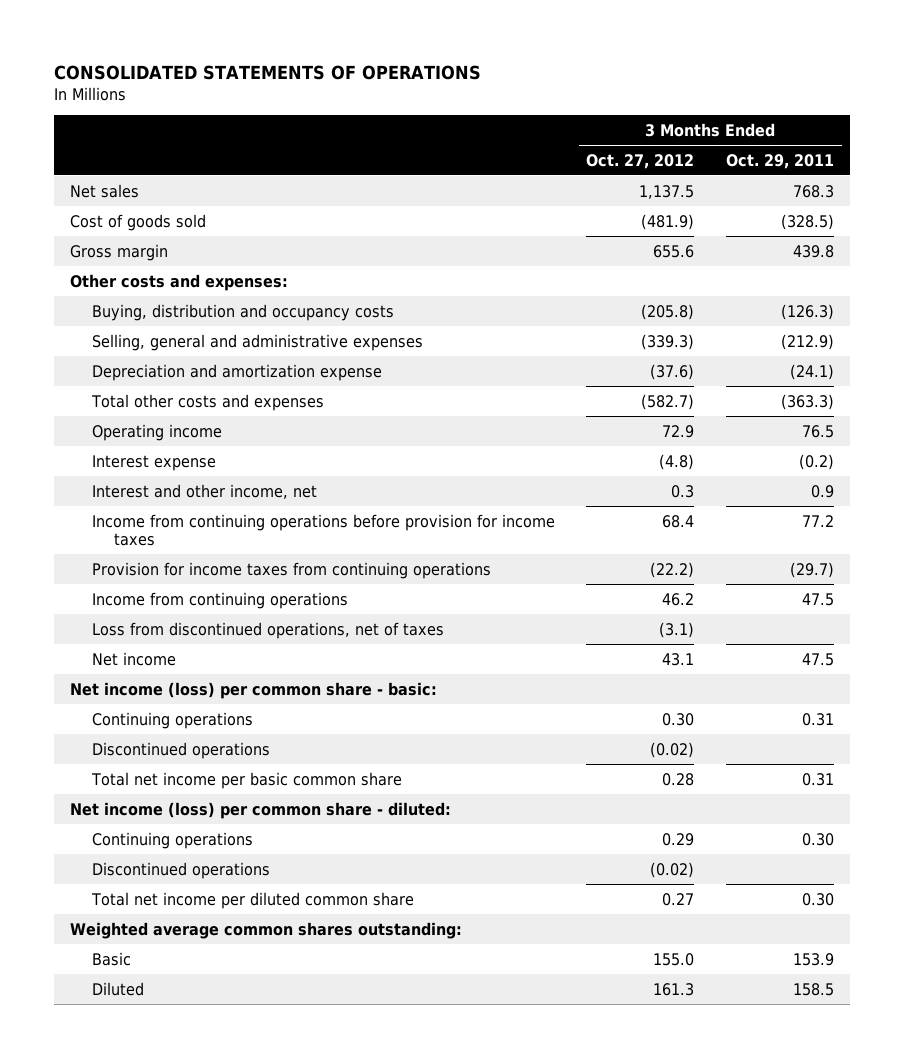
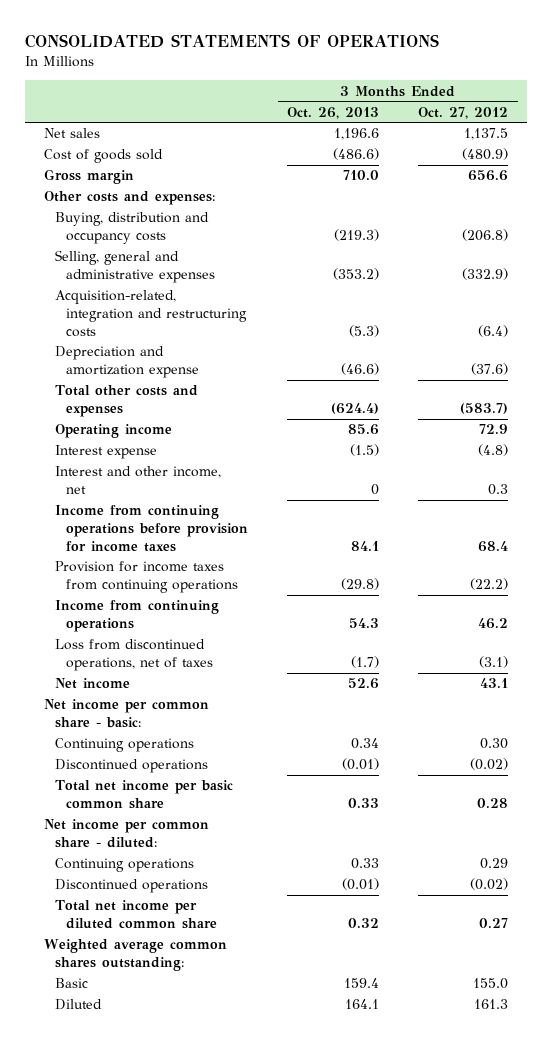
[725,153,834,169] Oct. 29, 2011 -> none
none -> [287,106,380,119] Oct. 26, 2013
[641,213,695,230] (481.9) -> [462,148,509,161] (480.9)
[653,244,695,258] 655.6 -> [468,170,509,182] 656.6
[641,303,695,320] (205.8) -> [462,229,509,242] (206.8)
[641,333,695,350] (339.3) -> [462,268,509,281] (332.9)
none -> [55,290,248,337] Acquisition-related, integration and restructuring costs
[641,393,695,410] (582.7) -> [460,403,509,415] (583.7)
[70,681,438,699] Net income (loss) per common share - basic: -> [44,699,210,729] Net income per common share - basic:
[70,801,452,819] Net income (loss) per common share - diluted: -> [44,819,210,849] Net income per common share - diluted:

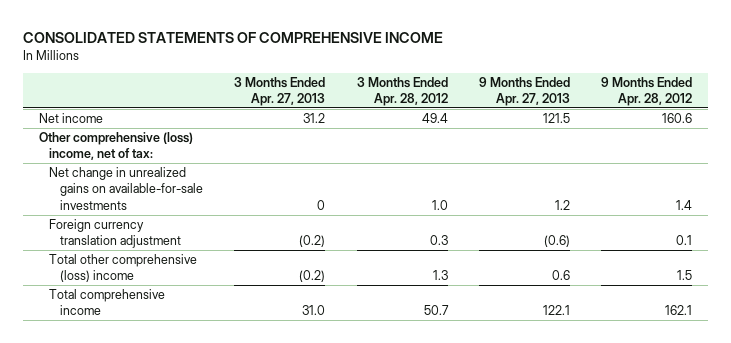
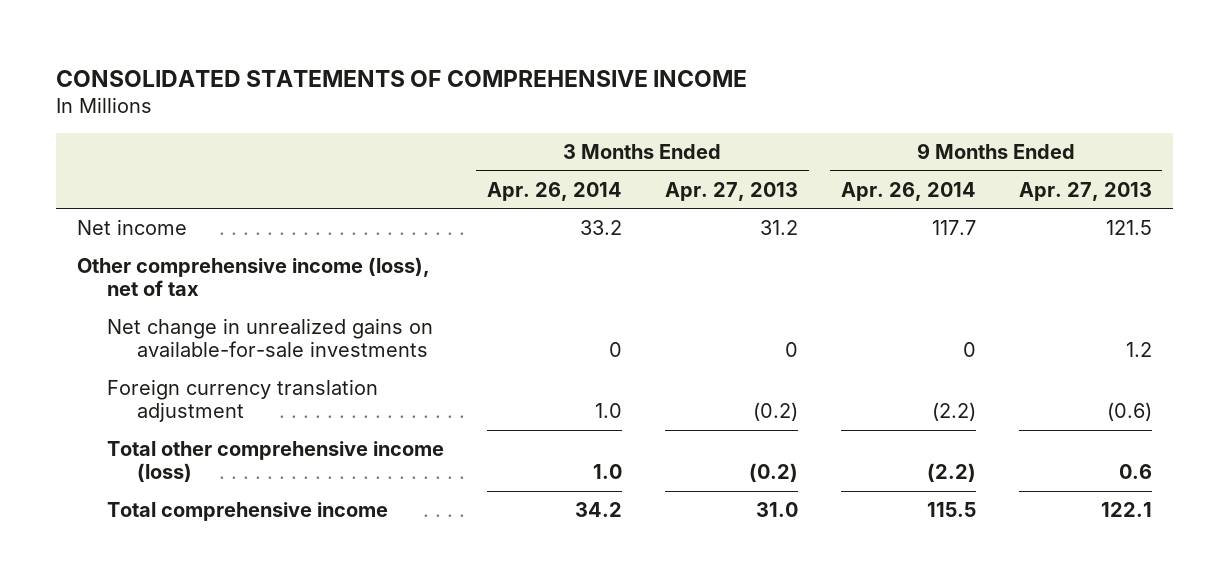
[356,76,448,106] 3 Months Ended Apr. 28, 2012 -> none
[601,76,693,106] 9 Months Ended Apr. 28, 2012 -> none
none -> [486,181,622,201] Apr. 26, 2014
none -> [840,181,976,201] Apr. 26, 2014
[38,132,193,161] Other comprehensive (loss) income, net of tax: -> [77,257,431,297] Other comprehensive income (loss), net of tax
[49,254,198,283] Total other comprehensive (loss) income -> [107,441,445,483] Total other comprehensive income (loss)

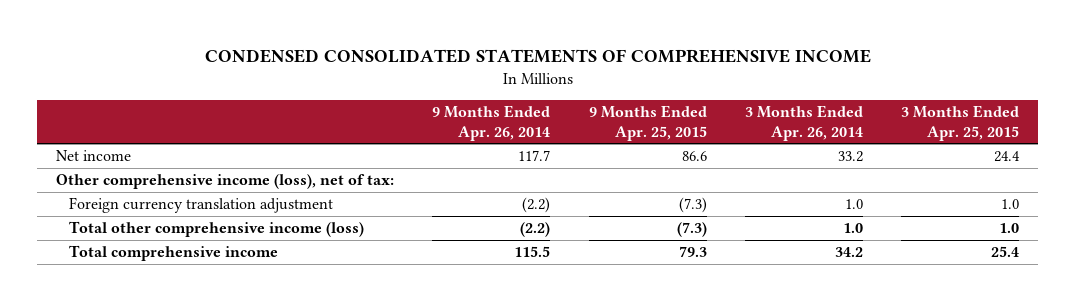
[55,69,747,87] CONSOLIDATED STATEMENTS OF COMPREHENSIVE INCOME -> [204,49,871,64] CONDENSED CONSOLIDATED STATEMENTS OF COMPREHENSIVE INCOME
[664,181,798,201] Apr. 27, 2013 -> none
[1018,181,1152,201] Apr. 27, 2013 -> none
none -> [588,105,707,141] 9 Months Ended Apr. 25, 2015
none -> [900,105,1019,141] 3 Months Ended Apr. 25, 2015
[107,318,434,358] Net change in unrealized gains on available-for-sale investments -> none
[77,257,431,297] Other comprehensive income (loss), net of tax -> [56,174,395,190] Other comprehensive income (loss), net of tax:

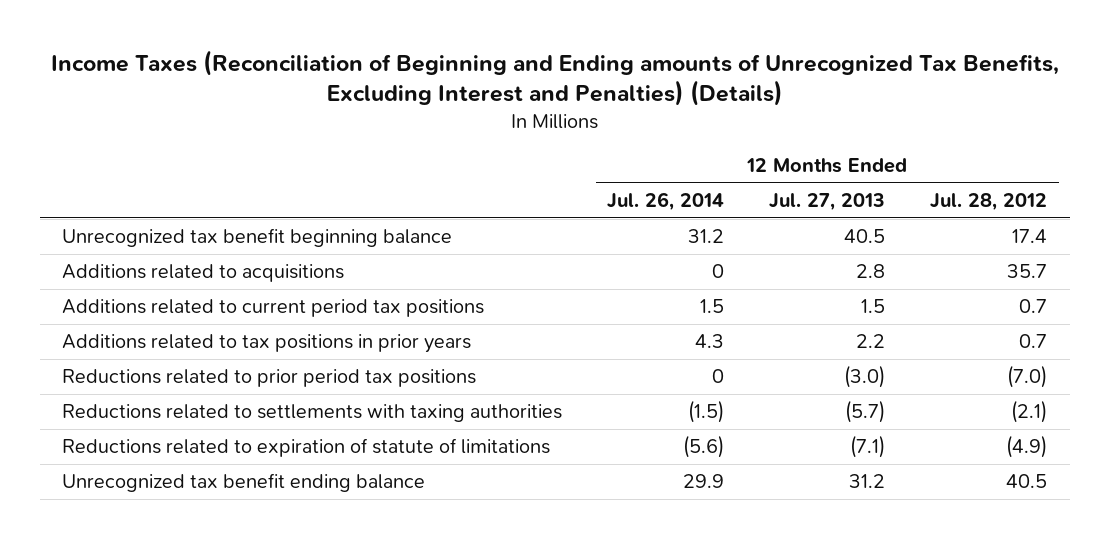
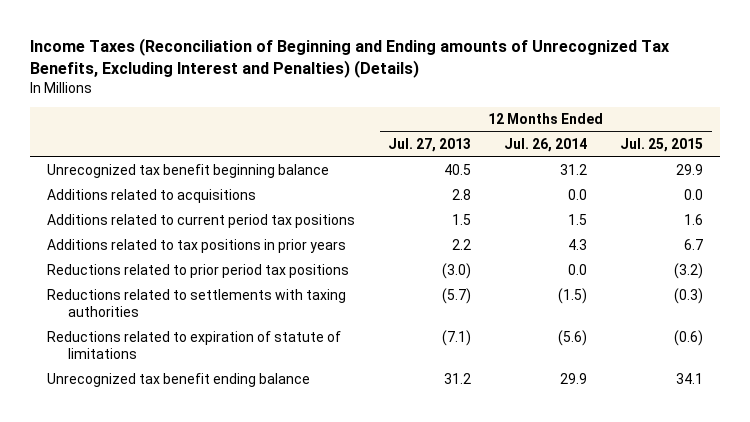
[930,193,1048,212] Jul. 28, 2012 -> none
none -> [620,138,704,153] Jul. 25, 2015
[712,264,725,279] 0 -> [568,189,588,201] 0.0
[712,369,725,384] 0 -> [568,264,588,276] 0.0

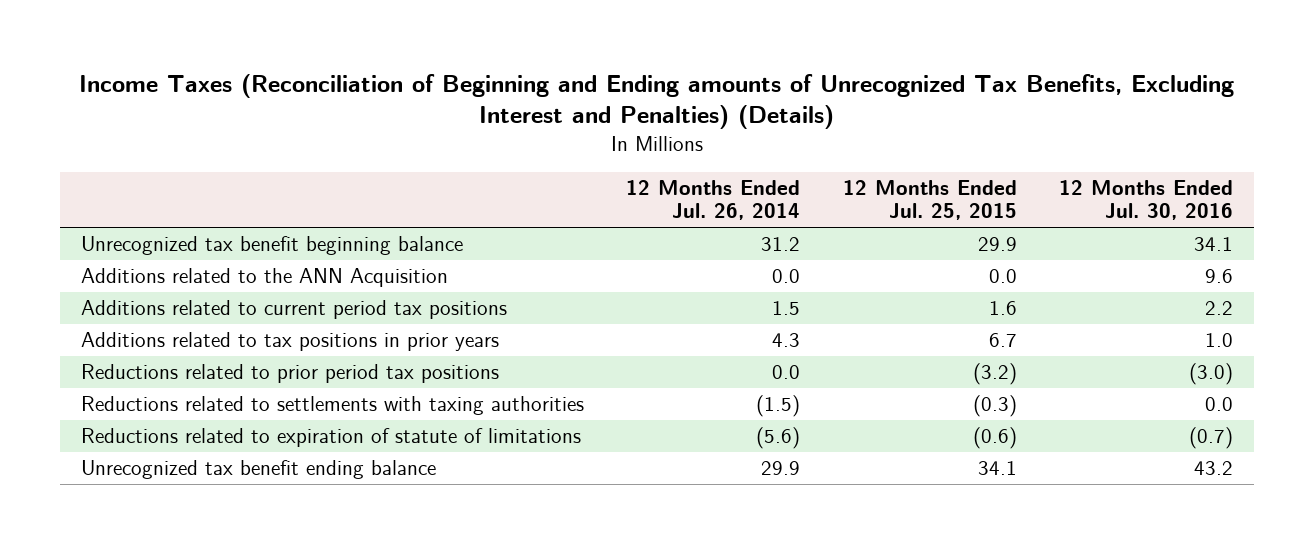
[388,138,472,153] Jul. 27, 2013 -> none
none -> [1059,179,1234,221] 12 Months Ended Jul. 30, 2016
[46,189,256,204] Additions related to acquisitions -> [81,268,449,288] Additions related to the ANN Acquisition

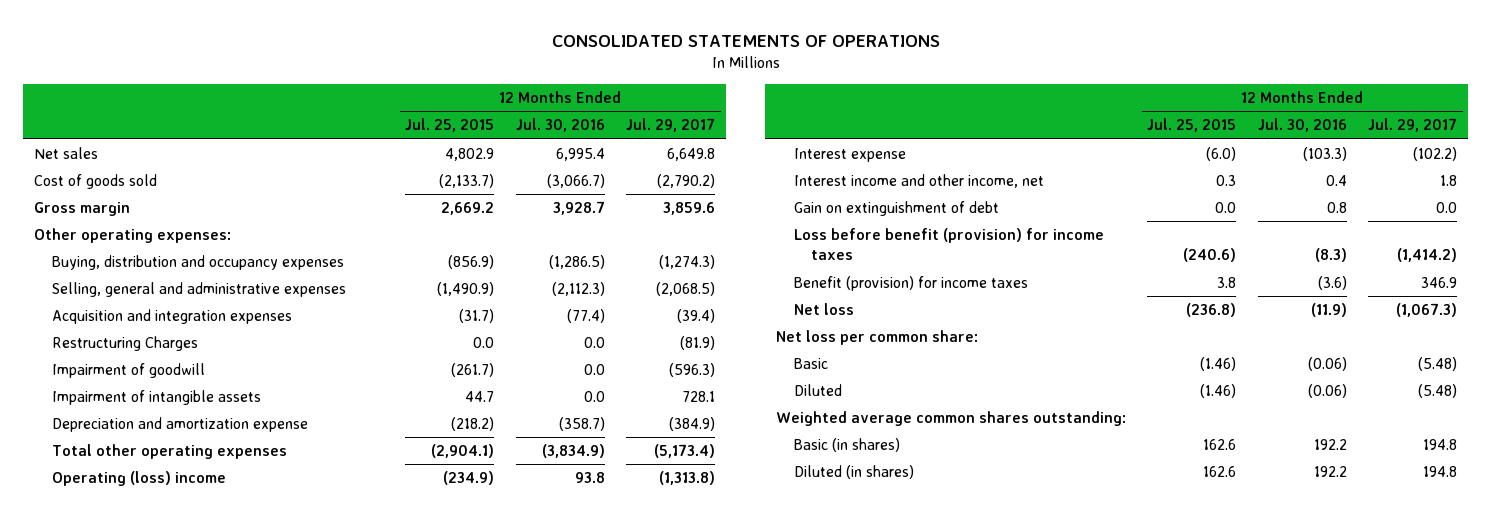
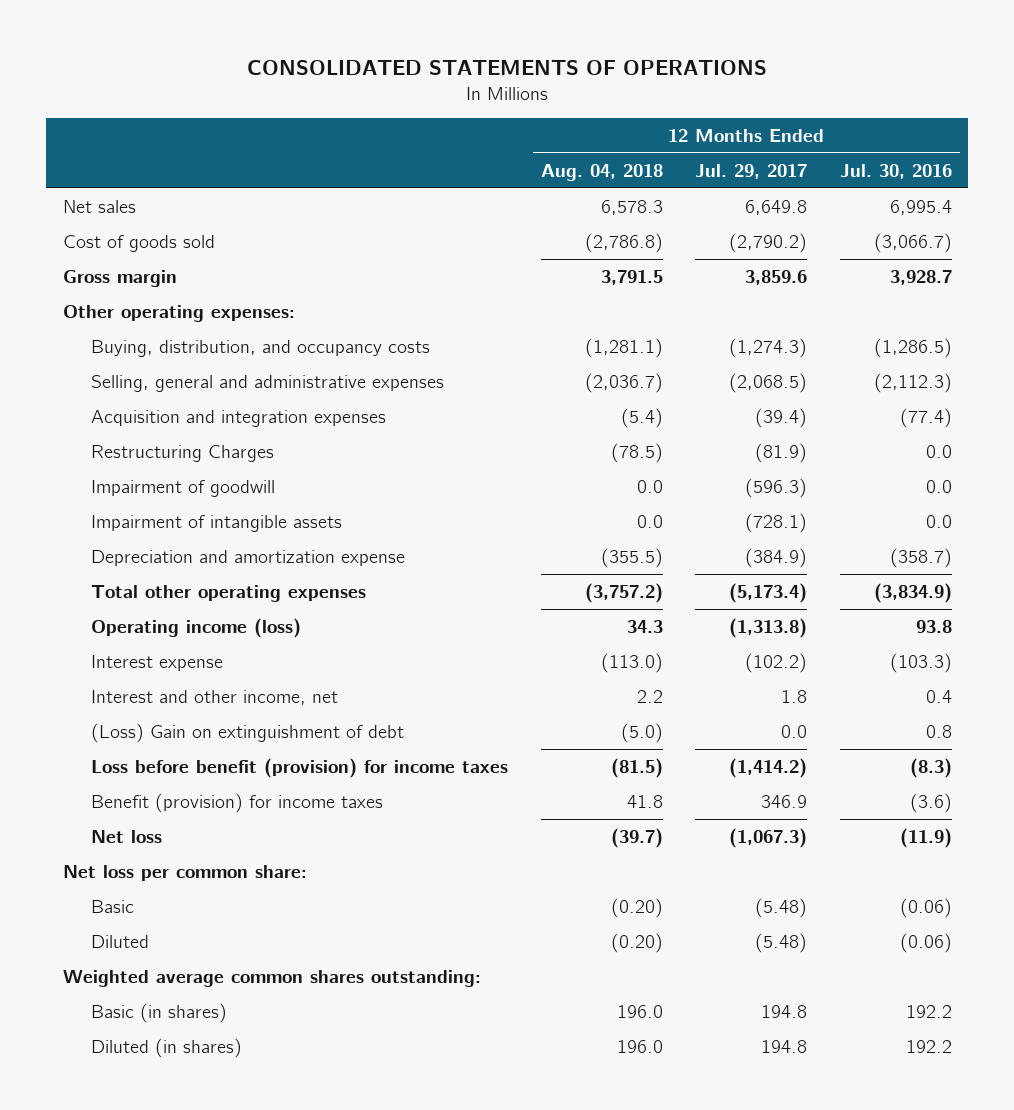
[405,118,495,133] Jul. 25, 2015 -> none
none -> [540,163,663,181] Aug. 04, 2018
[51,255,344,271] Buying, distribution and occupancy expenses -> [91,339,431,357] Buying, distribution, and occupancy costs
[682,391,716,403] 728.1 -> [745,512,808,533] (728.1)
[51,471,226,487] Operating (loss) income -> [91,617,302,638] Operating income (loss)
[793,174,1044,189] Interest income and other income, net -> [91,689,339,705] Interest and other income, net
[793,201,999,217] Gain on extinguishment of debt -> [91,722,405,743] (Loss) Gain on extinguishment of debt

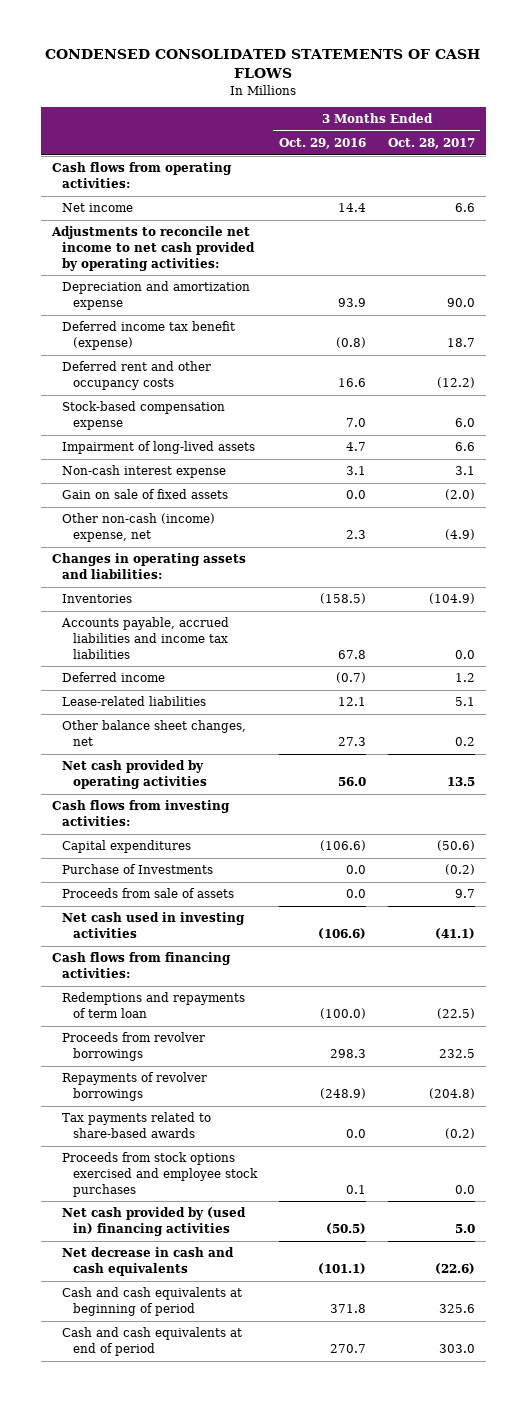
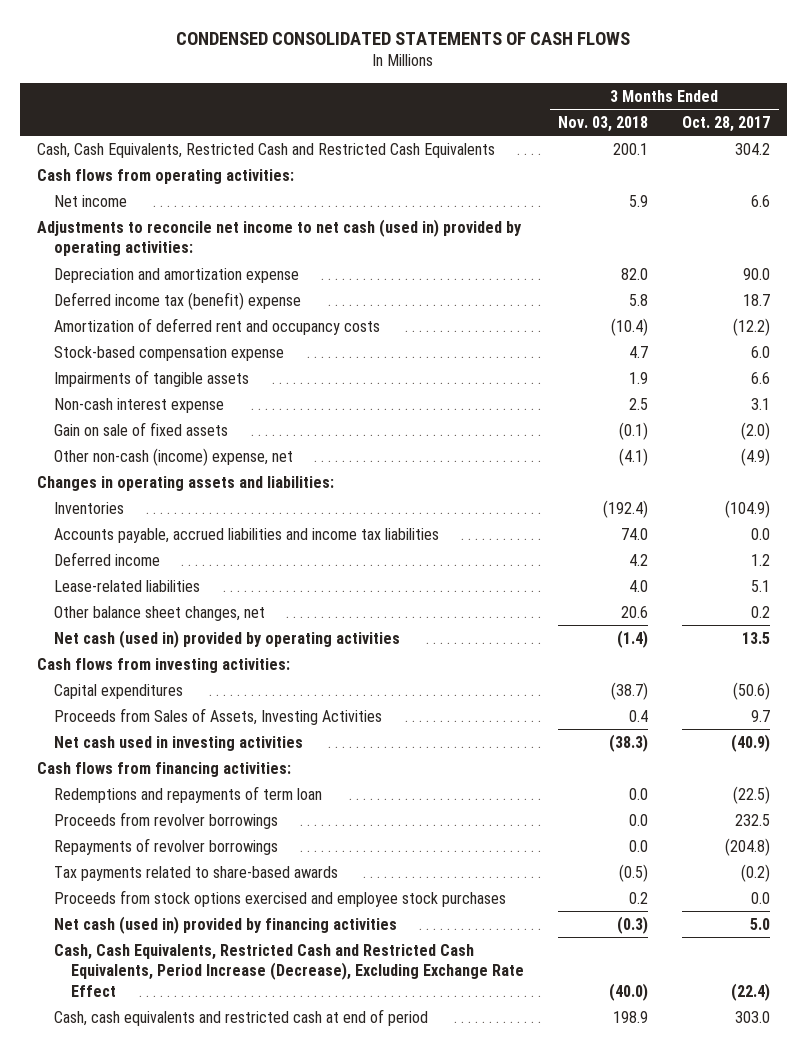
[278,138,366,150] Oct. 29, 2016 -> none
none -> [558,115,649,132] Nov. 03, 2018
none -> [36,142,495,158] Cash, Cash Equivalents, Restricted Cash and Restricted Cash Equivalents
[50,226,256,271] Adjustments to reconcile net income to net cash provided by operating activities: -> [36,218,522,257] Adjustments to reconcile net income to net cash (used in) provided by operating activities:
[62,321,236,350] Deferred income tax benefit (expense) -> [53,291,301,310] Deferred income tax (benefit) expense
[62,361,212,390] Deferred rent and other occupancy costs -> [53,317,380,335] Amortization of deferred rent and occupancy costs
[62,441,256,455] Impairment of long-lived assets -> [53,369,249,387] Impairments of tangible assets
[62,760,207,789] Net cash provided by operating activities -> [53,629,400,648] Net cash (used in) provided by operating activities
[62,864,214,875] Purchase of Investments -> none
[62,888,235,899] Proceeds from sale of assets -> [53,707,382,725] Proceeds from Sales of Assets, Investing Activities
[434,927,475,939] (41.1) -> [731,733,771,752] (40.9)
[62,1247,235,1276] Net decrease in cash and cash equivalents -> none
[62,1327,243,1356] Cash and cash equivalents at end of period -> none
[62,1207,247,1236] Net cash provided by (used in) financing activities -> [53,915,397,934] Net cash (used in) provided by financing activities
none -> [53,943,525,997] Cash, Cash Equivalents, Restricted Cash and Restricted Cash Equivalents, Period Increase (Decrease), Excluding Exchange Rate Effect
[62,1287,243,1316] Cash and cash equivalents at beginning of period -> [53,1008,428,1026] Cash, cash equivalents and restricted cash at end of period
[438,1303,475,1313] 325.6 -> [735,1010,771,1023] 303.0

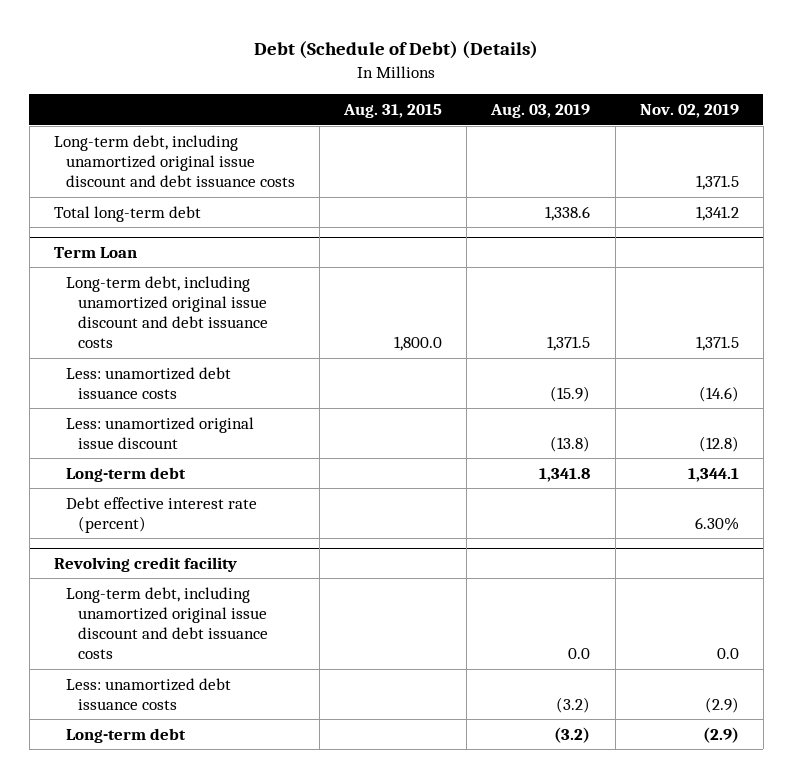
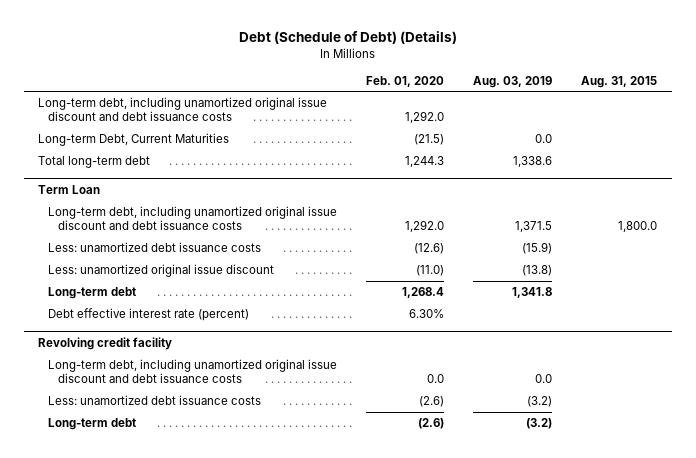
[639,104,739,119] Nov. 02, 2019 -> none
none -> [366,75,445,87] Feb. 01, 2020
none -> [38,133,230,147] Long-term Debt, Current Maturities

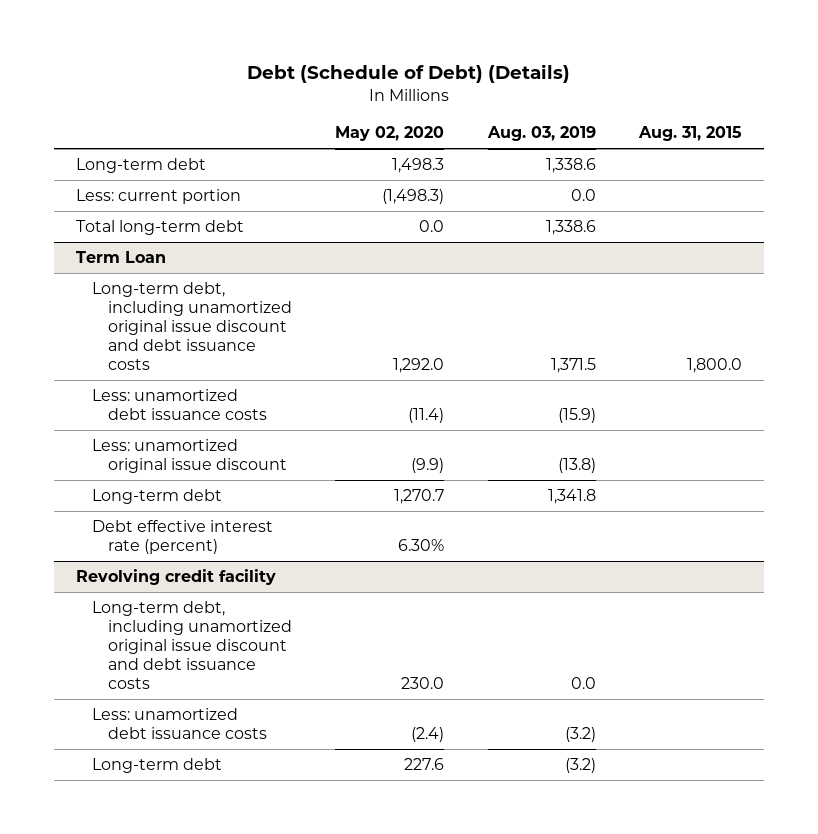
[366,75,445,87] Feb. 01, 2020 -> none
none -> [335,126,445,142] May 02, 2020
[38,97,328,122] Long-term debt, including unamortized original issue discount and debt issuance costs -> none
none -> [75,158,206,174] Long-term debt
[38,133,230,147] Long-term Debt, Current Maturities -> [75,189,241,205] Less: current portion

